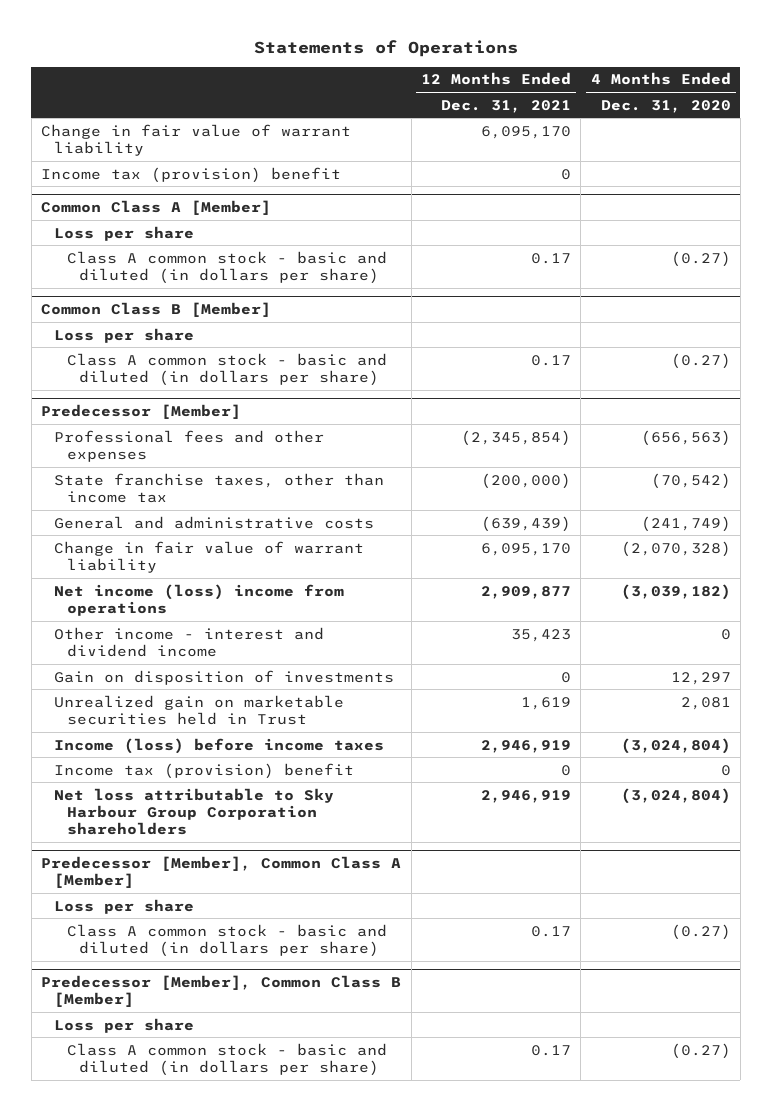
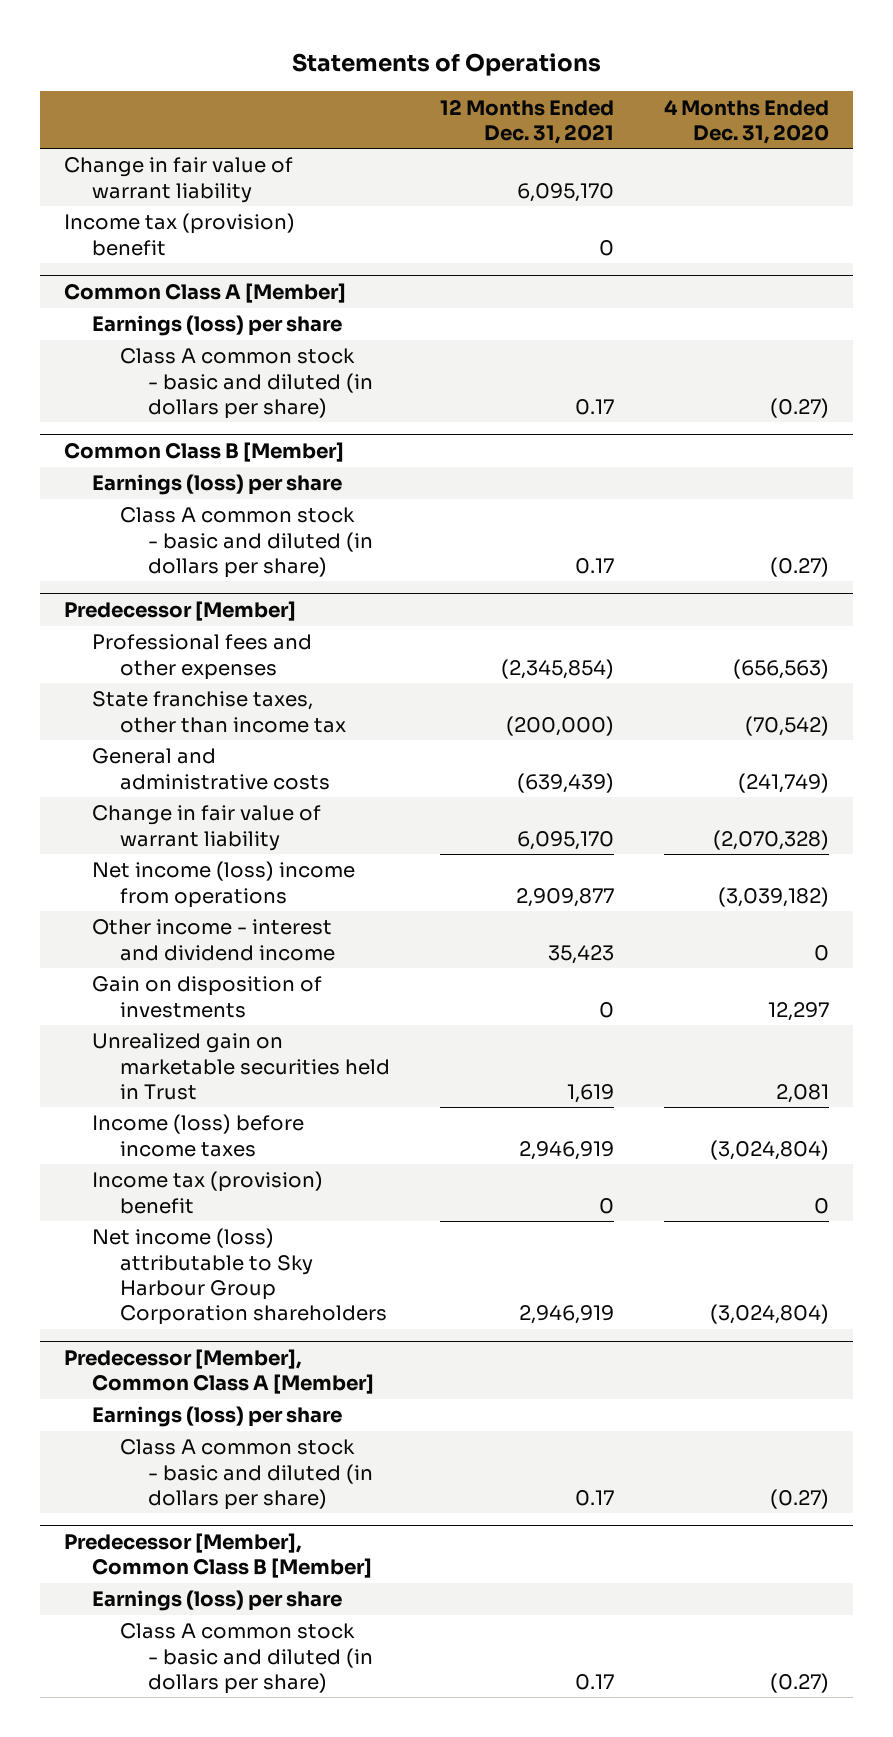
[54,225,195,241] Loss per share -> [92,315,343,337] Earnings (loss) per share
[54,327,195,343] Loss per share -> [92,474,343,496] Earnings (loss) per share
[54,787,335,836] Net loss attributable to Sky Harbour Group Corporation shareholders -> [92,1228,388,1325] Net income (loss) attributable to Sky Harbour Group Corporation shareholders
[54,898,195,914] Loss per share -> [92,1406,343,1428] Earnings (loss) per share
[54,1017,195,1033] Loss per share -> [92,1590,343,1612] Earnings (loss) per share

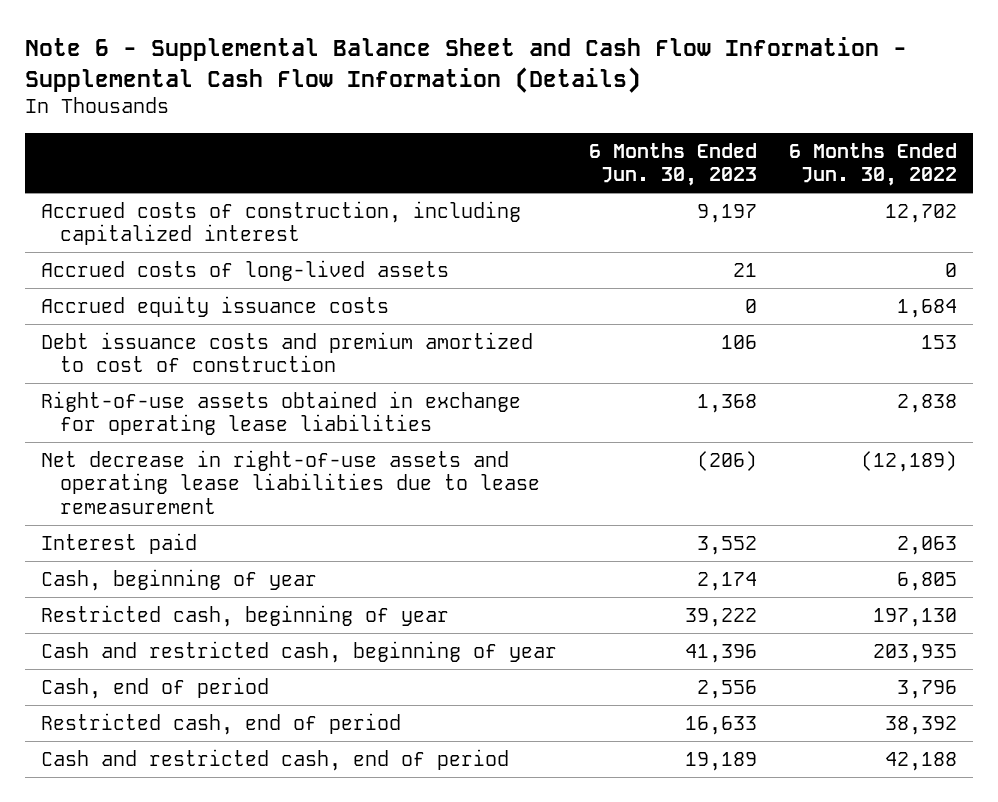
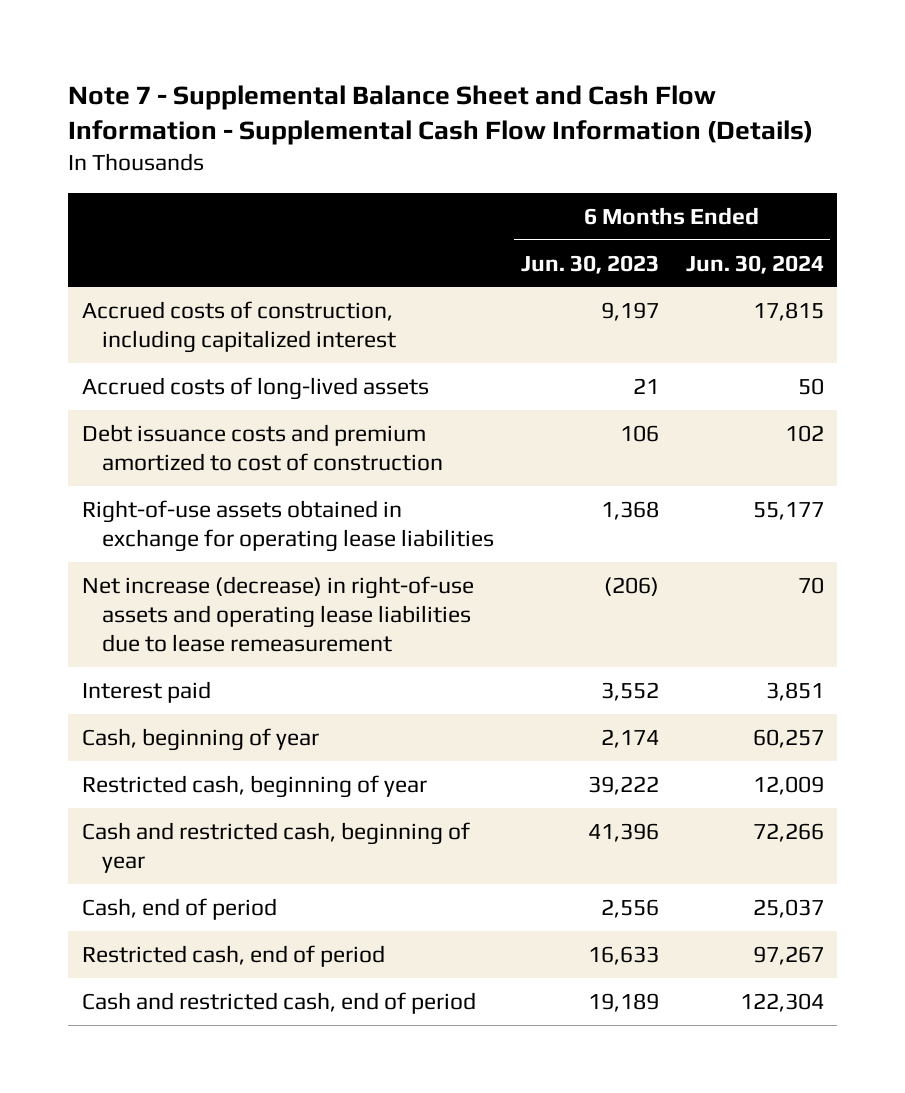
[25,37,908,93] Note 6 - Supplemental Balance Sheet and Cash Flow Information - Supplemental Cash Flow Information (Details) -> [68,84,814,146] Note 7 - Supplemental Balance Sheet and Cash Flow Information - Supplemental Cash Flow Information (Details)
[788,142,957,187] 6 Months Ended Jun. 30, 2022 -> none
none -> [685,254,824,274] Jun. 30, 2024
[41,295,390,317] Accrued equity issuance costs -> none
[41,449,540,514] Net decrease in right-of-use assets and operating lease liabilities due to lease remeasurement -> [81,575,474,653] Net increase (decrease) in right-of-use assets and operating lease liabilities due to lease remeasurement

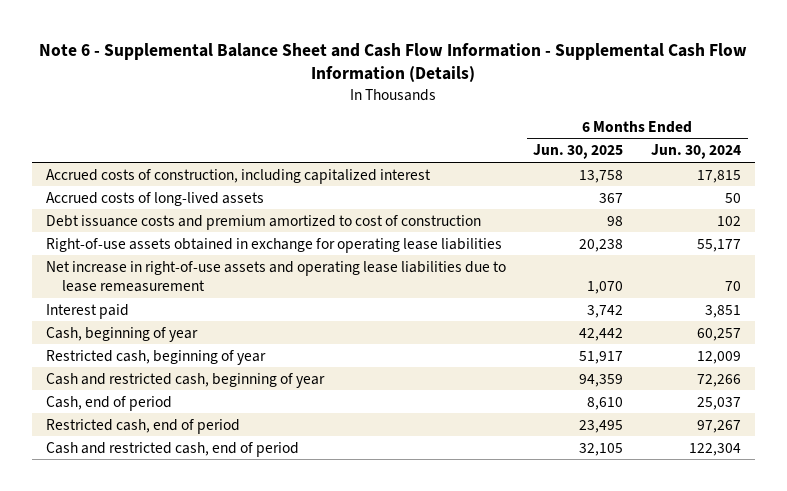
[68,84,814,146] Note 7 - Supplemental Balance Sheet and Cash Flow Information - Supplemental Cash Flow Information (Details) -> [39,42,748,83] Note 6 - Supplemental Balance Sheet and Cash Flow Information - Supplemental Cash Flow Information (Details)
[520,254,659,274] Jun. 30, 2023 -> none
none -> [533,144,624,160] Jun. 30, 2025
[81,575,474,653] Net increase (decrease) in right-of-use assets and operating lease liabilities due to lease remeasurement -> [45,260,506,293] Net increase in right-of-use assets and operating lease liabilities due to lease remeasurement

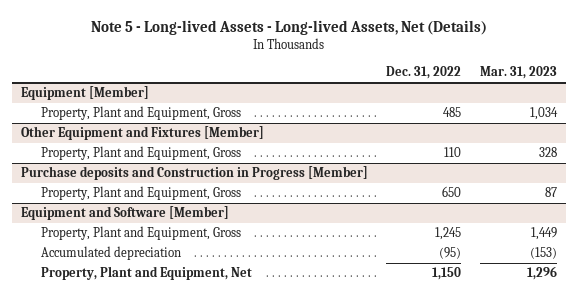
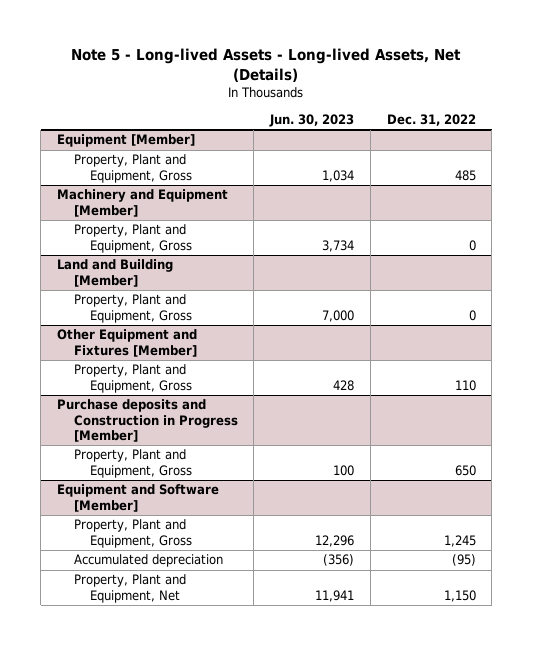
[479,66,557,80] Mar. 31, 2023 -> none
none -> [269,114,355,128] Jun. 30, 2023
none -> [57,189,229,217] Machinery and Equipment [Member]
none -> [73,224,192,253] Property, Plant and Equipment, Gross
none -> [57,259,174,287] Land and Building [Member]
none -> [73,294,192,323] Property, Plant and Equipment, Gross

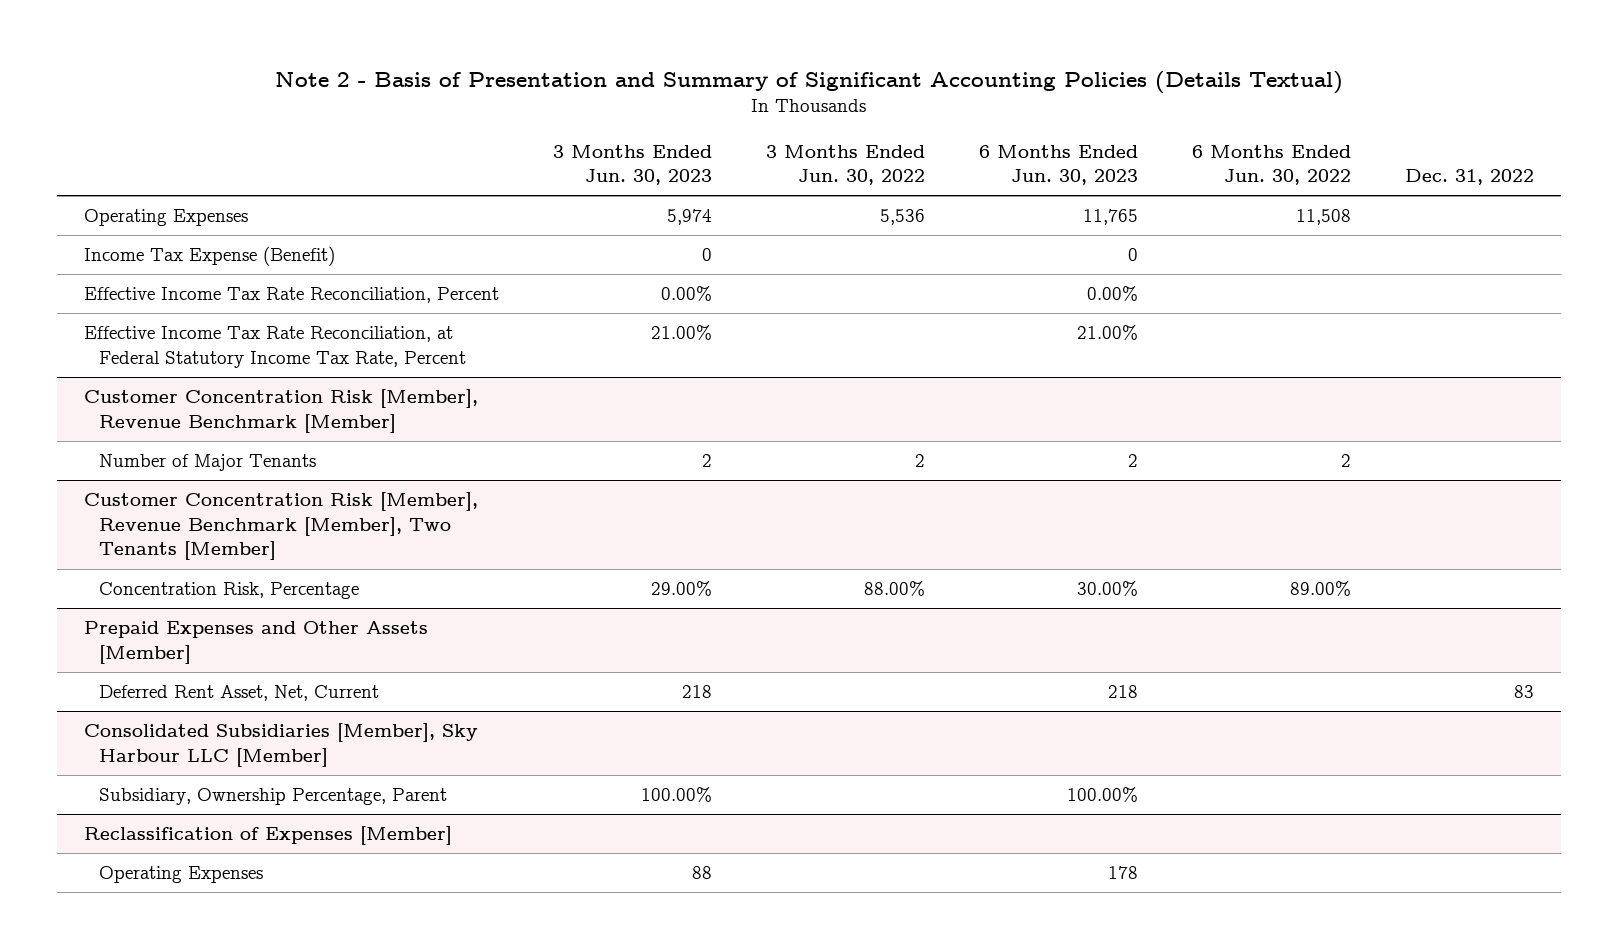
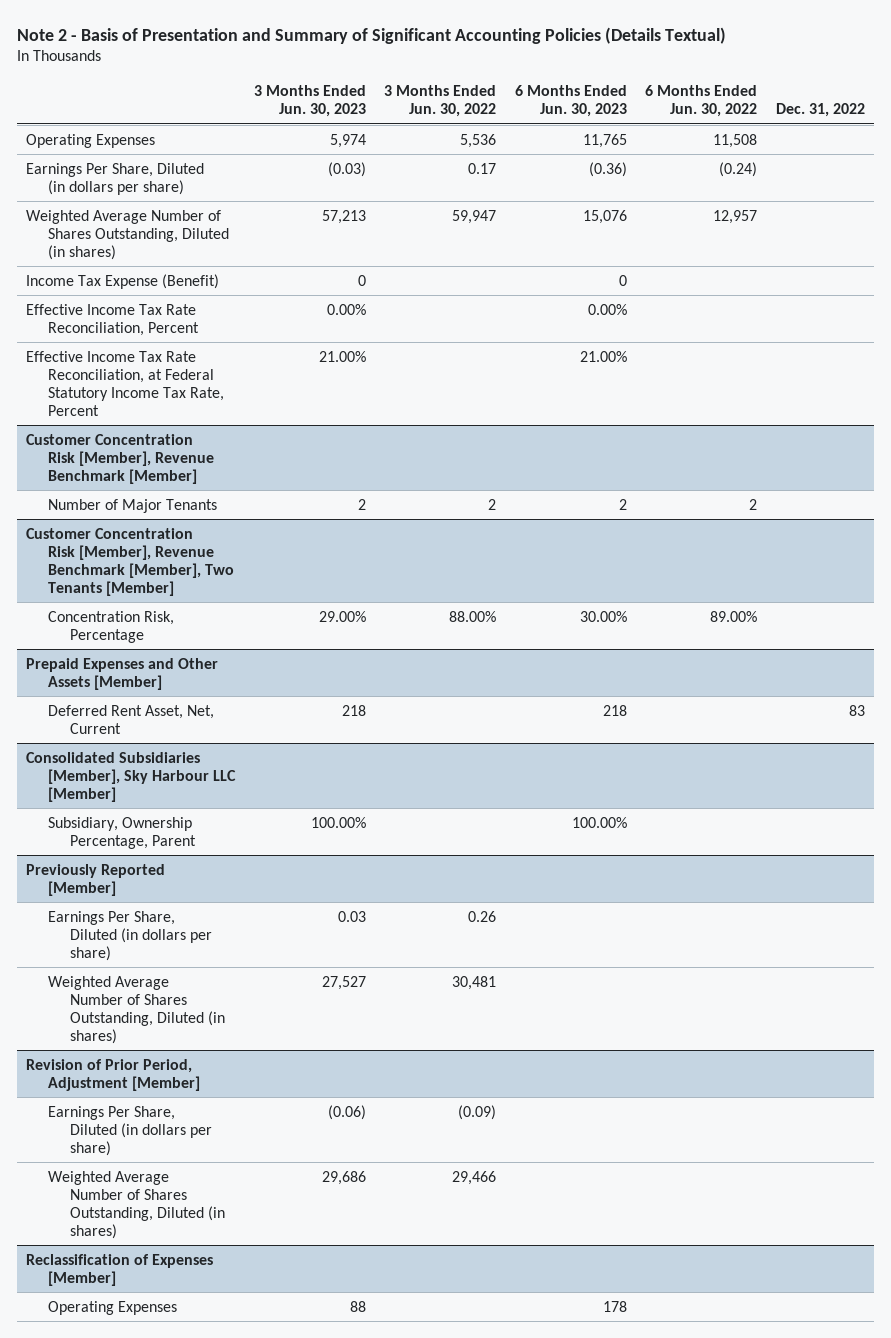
none -> [26,162,205,195] Earnings Per Share, Diluted (in dollars per share)
none -> [26,209,230,260] Weighted Average Number of Shares Outstanding, Diluted (in shares)
none -> [26,863,166,896] Previously Reported [Member]
none -> [48,910,213,961] Earnings Per Share, Diluted (in dollars per share)
none -> [48,975,226,1044] Weighted Average Number of Shares Outstanding, Diluted (in shares)
none -> [26,1058,201,1091] Revision of Prior Period, Adjustment [Member]
none -> [48,1105,213,1156] Earnings Per Share, Diluted (in dollars per share)
none -> [48,1170,226,1239] Weighted Average Number of Shares Outstanding, Diluted (in shares)

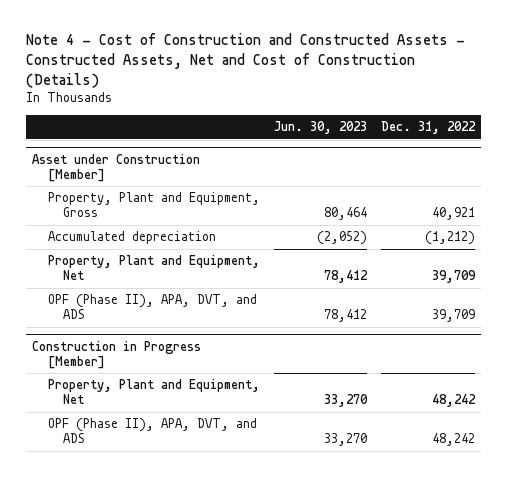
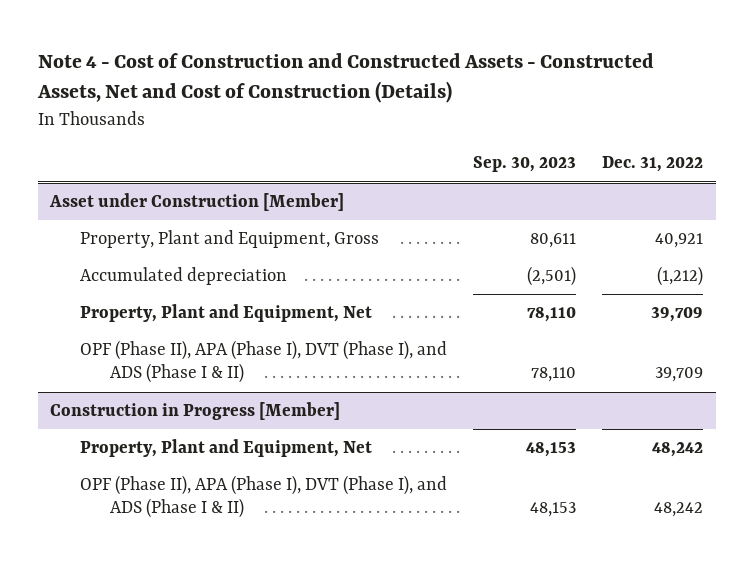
[273,121,367,135] Jun. 30, 2023 -> none
none -> [473,156,577,173] Sep. 30, 2023
[47,294,257,320] OPF (Phase II), APA, DVT, and ADS -> [80,340,448,384] OPF (Phase II), APA (Phase I), DVT (Phase I), and ADS (Phase I & II)
[47,418,257,444] OPF (Phase II), APA, DVT, and ADS -> [80,475,448,519] OPF (Phase II), APA (Phase I), DVT (Phase I), and ADS (Phase I & II)

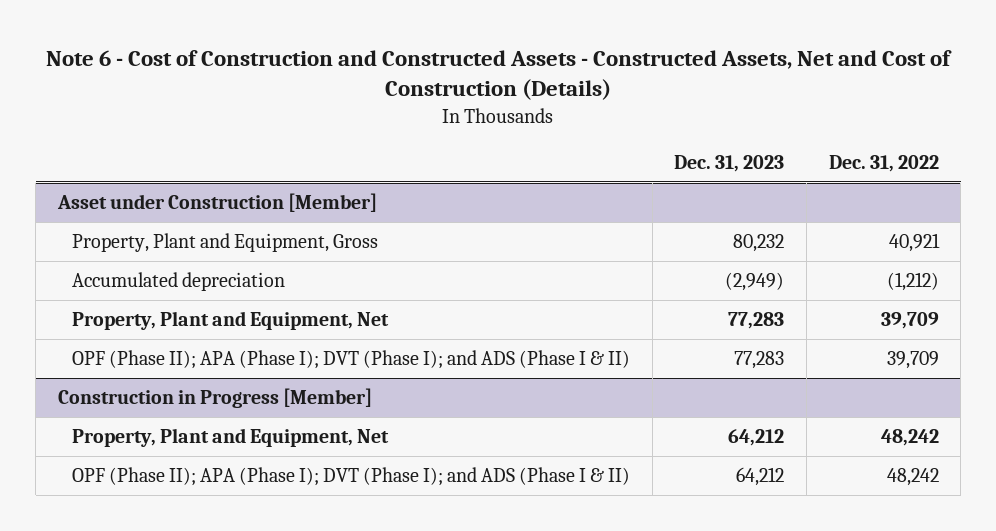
[36,52,654,104] Note 4 - Cost of Construction and Constructed Assets - Constructed Assets, Net and Cost of Construction (Details) -> [46,49,953,101] Note 6 - Cost of Construction and Constructed Assets - Constructed Assets, Net and Cost of Construction (Details)
[473,156,577,173] Sep. 30, 2023 -> none
none -> [674,154,785,172] Dec. 31, 2023
[80,340,448,384] OPF (Phase II), APA (Phase I), DVT (Phase I), and ADS (Phase I & II) -> [72,350,631,370] OPF (Phase II); APA (Phase I); DVT (Phase I); and ADS (Phase I & II)
[80,475,448,519] OPF (Phase II), APA (Phase I), DVT (Phase I), and ADS (Phase I & II) -> [72,467,631,487] OPF (Phase II); APA (Phase I); DVT (Phase I); and ADS (Phase I & II)

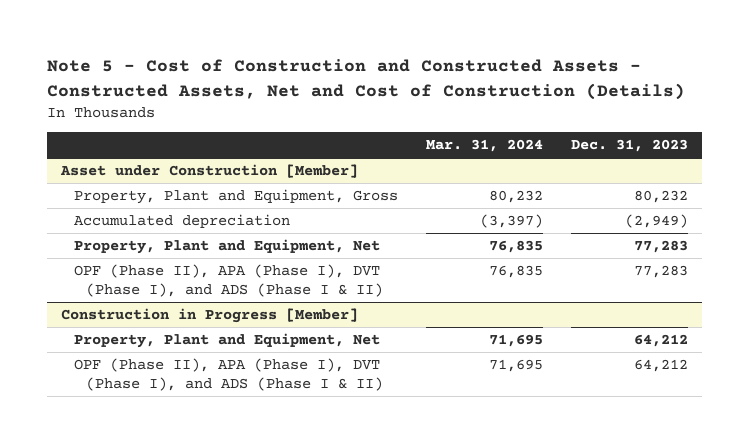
[46,49,953,101] Note 6 - Cost of Construction and Constructed Assets - Constructed Assets, Net and Cost of Construction (Details) -> [47,59,686,100] Note 5 - Cost of Construction and Constructed Assets - Constructed Assets, Net and Cost of Construction (Details)
[828,154,939,172] Dec. 31, 2022 -> none
none -> [425,139,543,153] Mar. 31, 2024
[72,350,631,370] OPF (Phase II); APA (Phase I); DVT (Phase I); and ADS (Phase I & II) -> [73,264,384,297] OPF (Phase II), APA (Phase I), DVT (Phase I), and ADS (Phase I & II)
[72,467,631,487] OPF (Phase II); APA (Phase I); DVT (Phase I); and ADS (Phase I & II) -> [73,358,384,391] OPF (Phase II), APA (Phase I), DVT (Phase I), and ADS (Phase I & II)

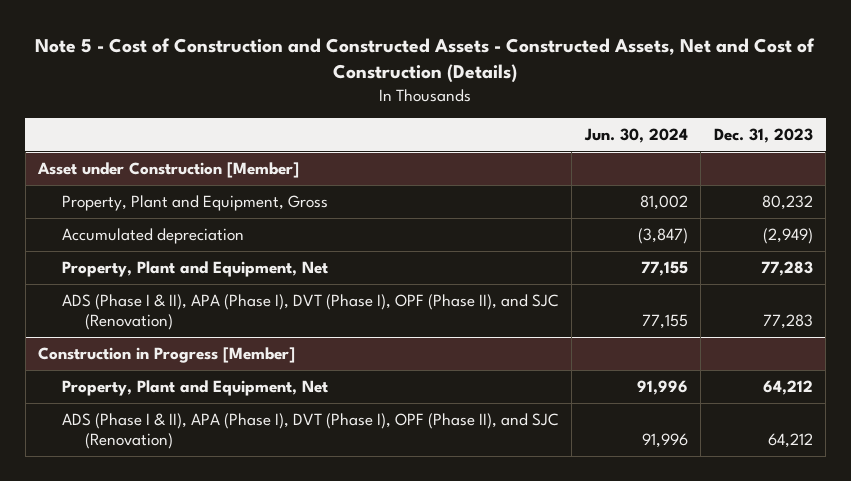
[425,139,543,153] Mar. 31, 2024 -> none
none -> [583,128,688,144] Jun. 30, 2024
[73,264,384,297] OPF (Phase II), APA (Phase I), DVT (Phase I), and ADS (Phase I & II) -> [61,294,559,331] ADS (Phase I & II), APA (Phase I), DVT (Phase I), OPF (Phase II), and SJC (Renovation)
[73,358,384,391] OPF (Phase II), APA (Phase I), DVT (Phase I), and ADS (Phase I & II) -> [61,413,559,450] ADS (Phase I & II), APA (Phase I), DVT (Phase I), OPF (Phase II), and SJC (Renovation)

